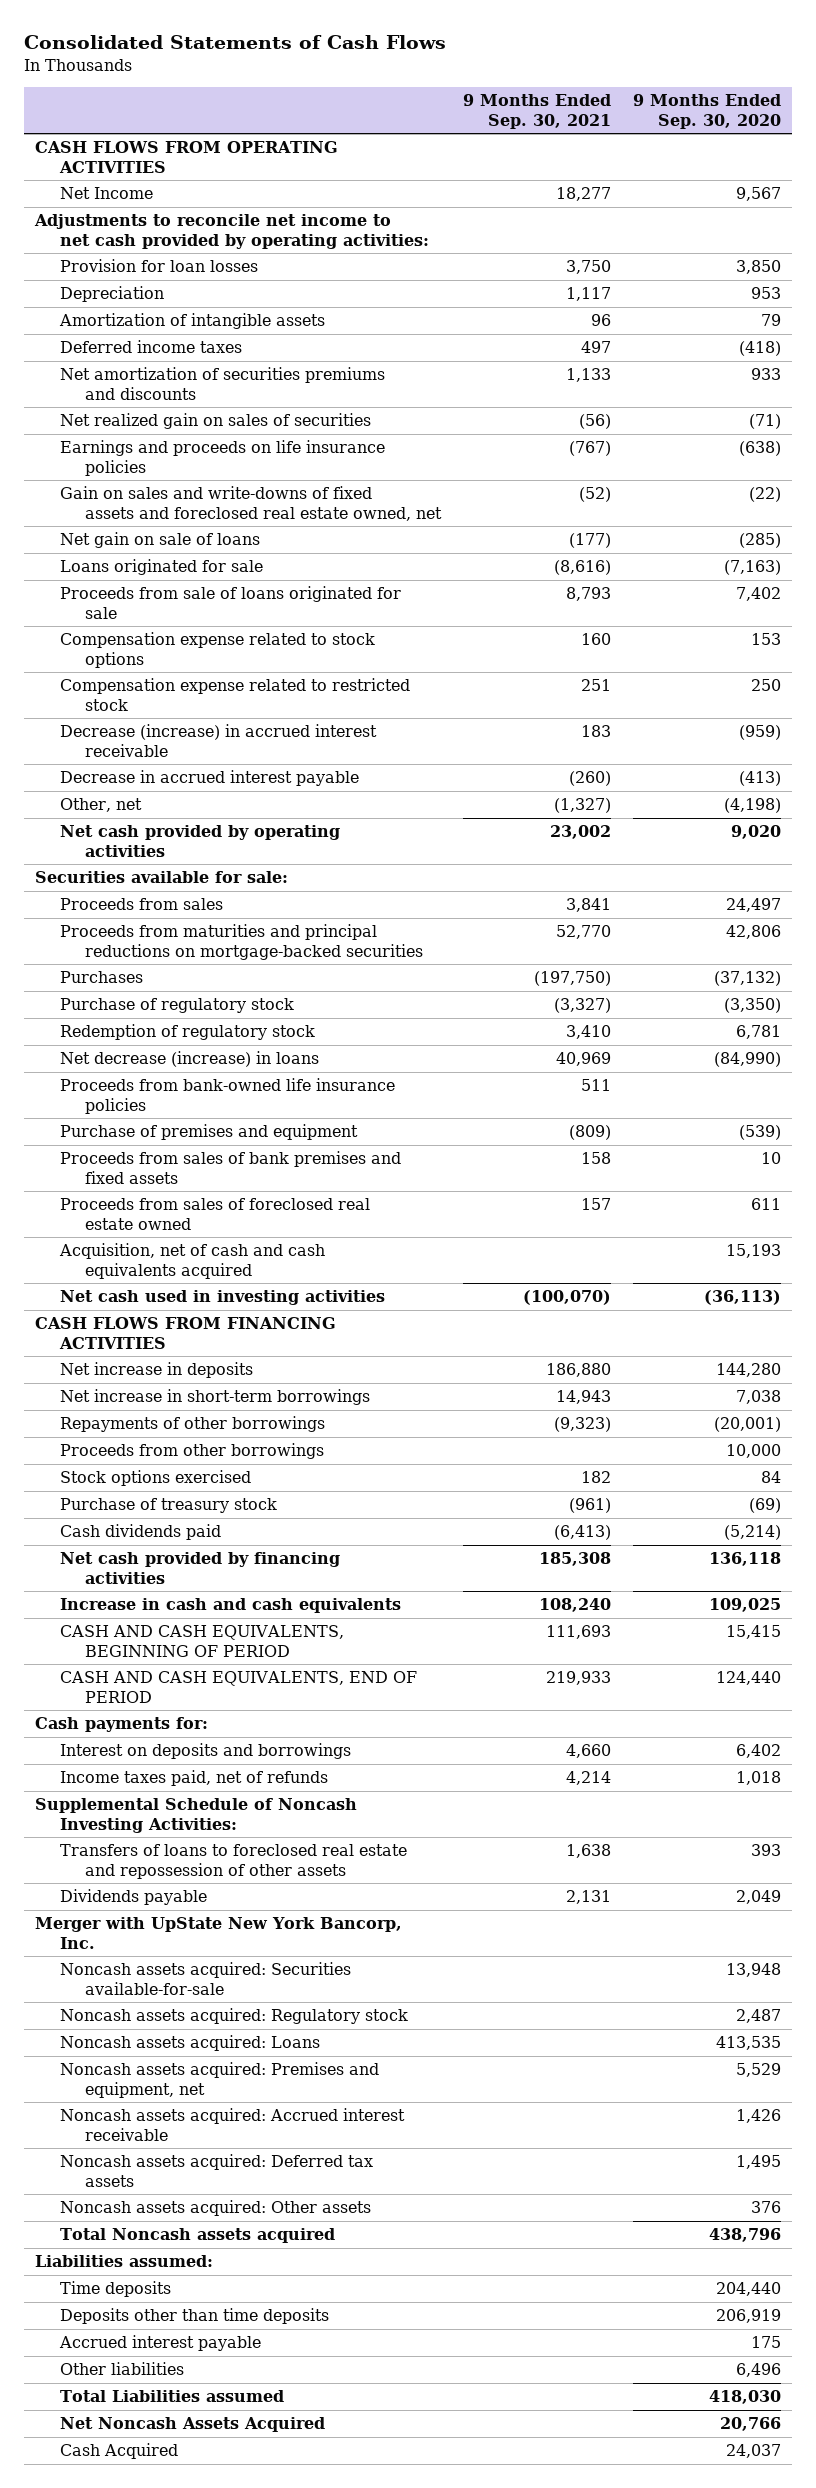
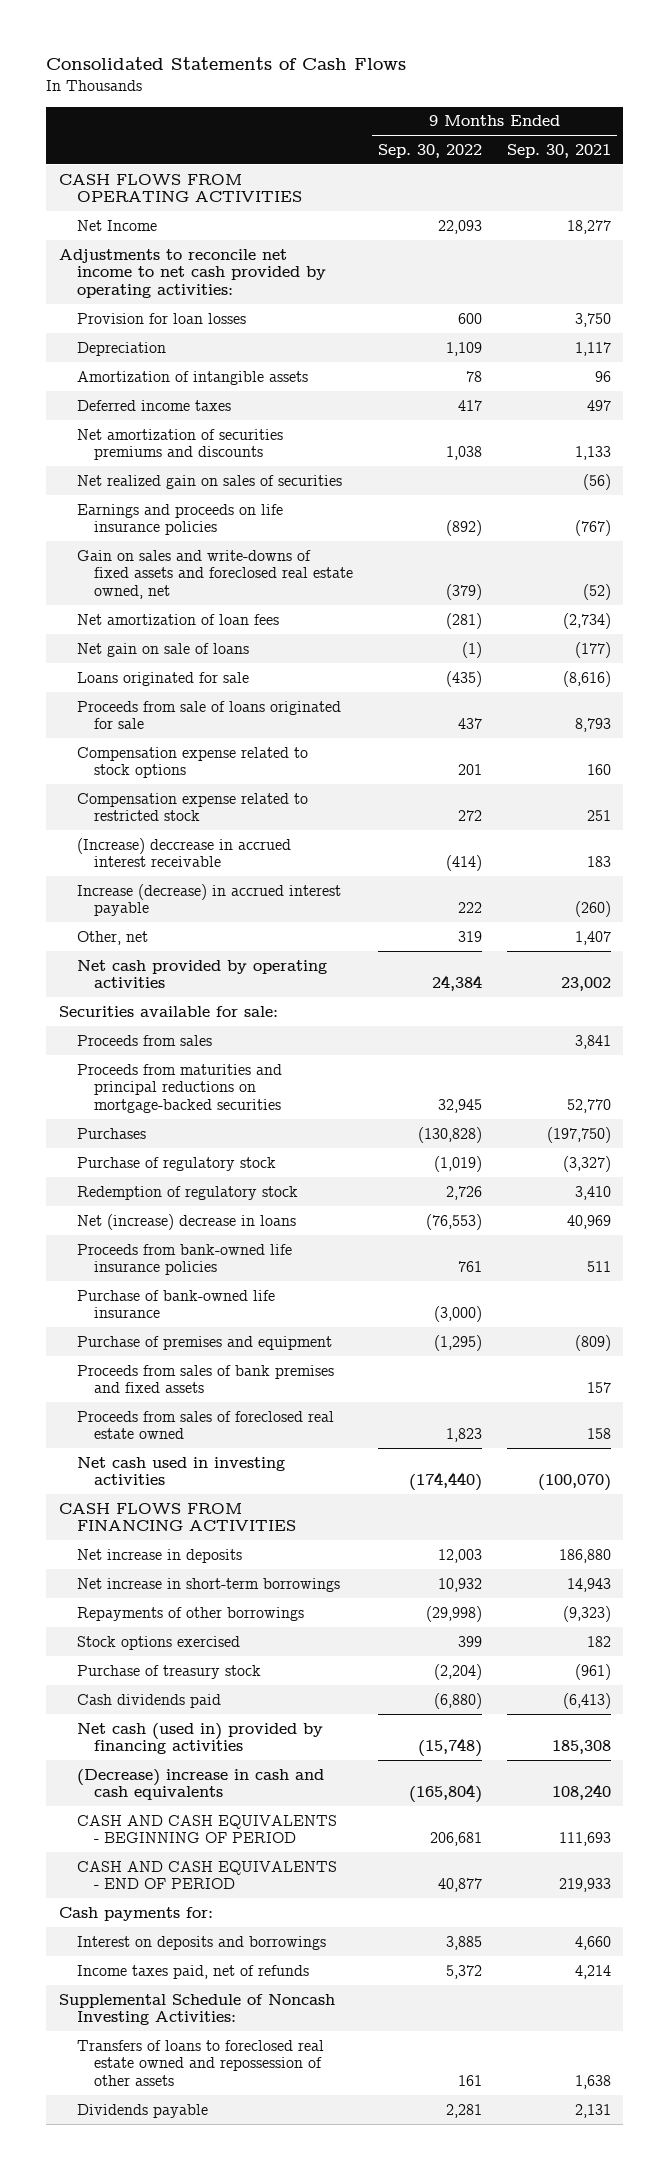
[633,94,782,129] 9 Months Ended Sep. 30, 2020 -> none
none -> [378,143,483,158] Sep. 30, 2022
none -> [76,613,279,625] Net amortization of loan fees
[60,724,378,757] Decrease (increase) in accrued interest receivable -> [76,837,291,868] (Increase) deccrease in accrued interest receivable
[60,770,360,787] Decrease in accrued interest payable -> [76,883,341,917] Increase (decrease) in accrued interest payable
[554,798,612,814] (1,327) -> [574,930,611,945] 1,407
[60,1051,320,1068] Net decrease (increase) in loans -> [76,1213,296,1230] Net (increase) decrease in loans
none -> [76,1289,275,1319] Purchase of bank-owned life insurance
[59,1243,326,1279] Acquisition, net of cash and cash equivalents acquired -> none
[581,1152,612,1165] 158 -> [586,1382,611,1394] 157
[581,1198,612,1211] 157 -> [586,1428,611,1440] 158
[60,1443,325,1460] Proceeds from other borrowings -> none
[60,1552,341,1584] Net cash provided by financing activities -> [76,1722,323,1755] Net cash (used in) provided by financing activities
[60,1598,402,1614] Increase in cash and cash equivalents -> [76,1768,324,1801] (Decrease) increase in cash and cash equivalents
[60,1625,345,1657] CASH AND CASH EQUIVALENTS, BEGINNING OF PERIOD -> [76,1814,337,1844] CASH AND CASH EQUIVALENTS - BEGINNING OF PERIOD
[60,1671,418,1703] CASH AND CASH EQUIVALENTS, END OF PERIOD -> [76,1860,337,1890] CASH AND CASH EQUIVALENTS - END OF PERIOD
[60,1844,408,1879] Transfers of loans to foreclosed real estate and repossession of other assets -> [76,2039,324,2087] Transfers of loans to foreclosed real estate owned and repossession of other assets
[34,1917,402,1949] Merger with UpState New York Bancorp, Inc. -> none
[60,1962,352,1995] Noncash assets acquired: Securities available-for-sale -> none
[60,2008,409,2025] Noncash assets acquired: Regulatory stock -> none
[60,2035,321,2052] Noncash assets acquired: Loans -> none
[60,2062,380,2098] Noncash assets acquired: Premises and equipment, net -> none
[60,2108,406,2141] Noncash assets acquired: Accrued interest receivable -> none
[60,2154,374,2187] Noncash assets acquired: Deferred tax assets -> none
[60,2200,372,2217] Noncash assets acquired: Other assets -> none
[60,2228,336,2244] Total Noncash assets acquired -> none
[34,2255,213,2268] Liabilities assumed: -> none
[60,2281,172,2298] Time deposits -> none
[60,2308,330,2325] Deposits other than time deposits -> none
[59,2335,262,2352] Accrued interest payable -> none
[60,2362,185,2376] Other liabilities -> none
[60,2390,285,2403] Total Liabilities assumed -> none
[60,2417,326,2433] Net Noncash Assets Acquired -> none
[60,2443,179,2460] Cash Acquired -> none

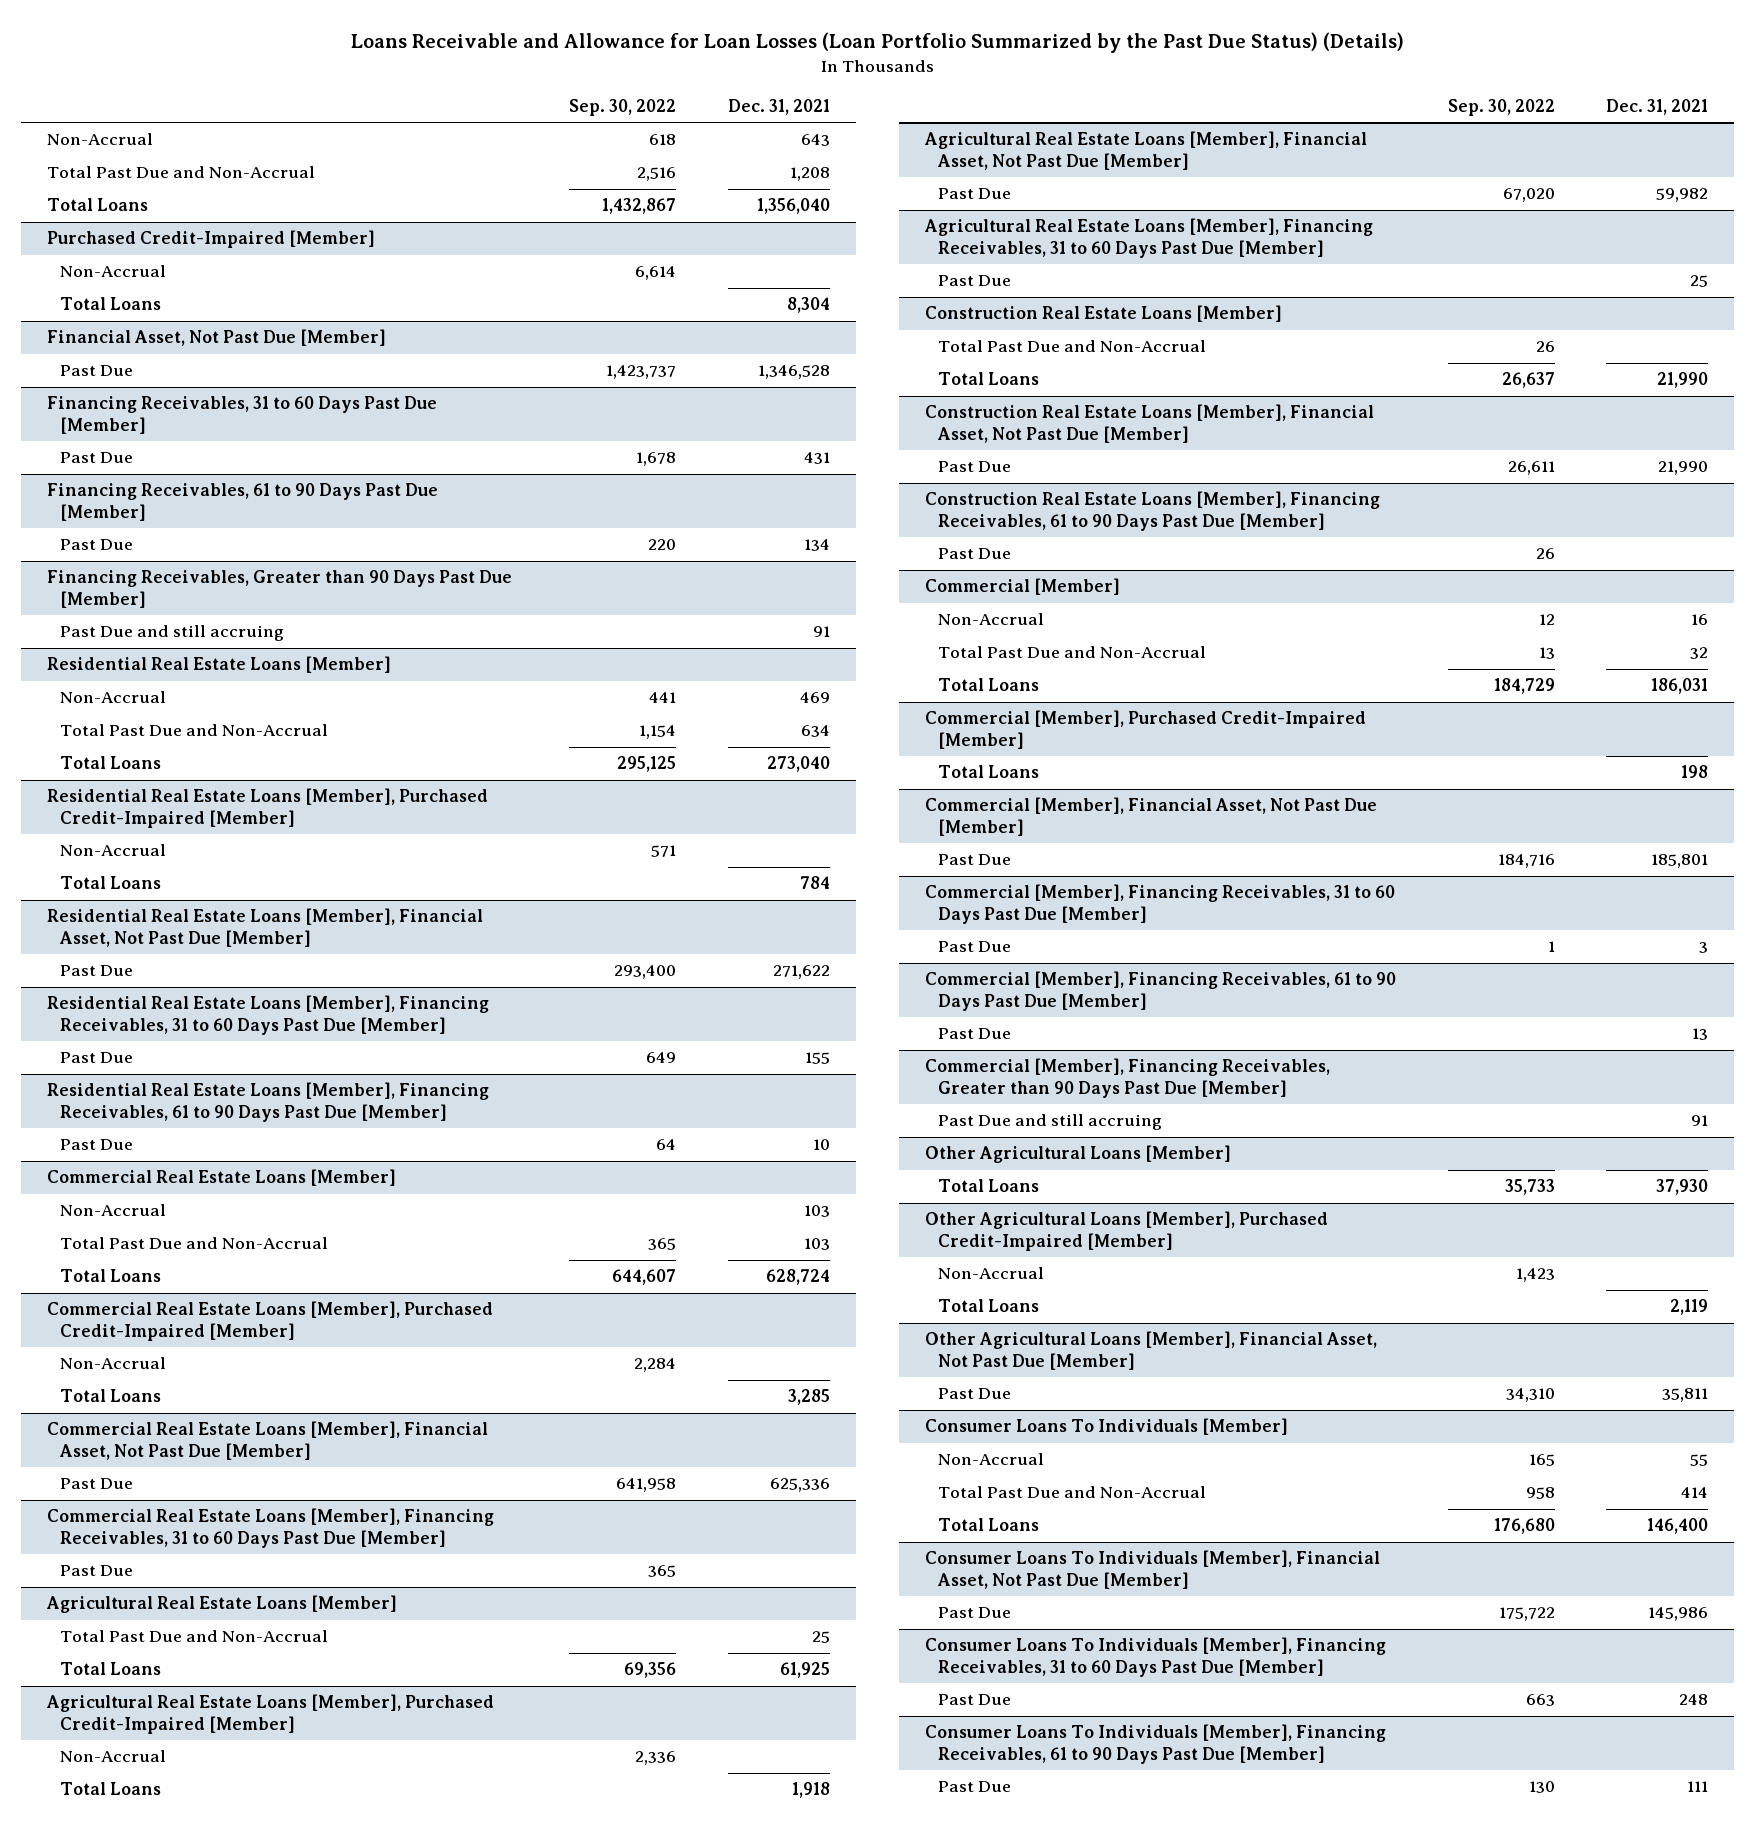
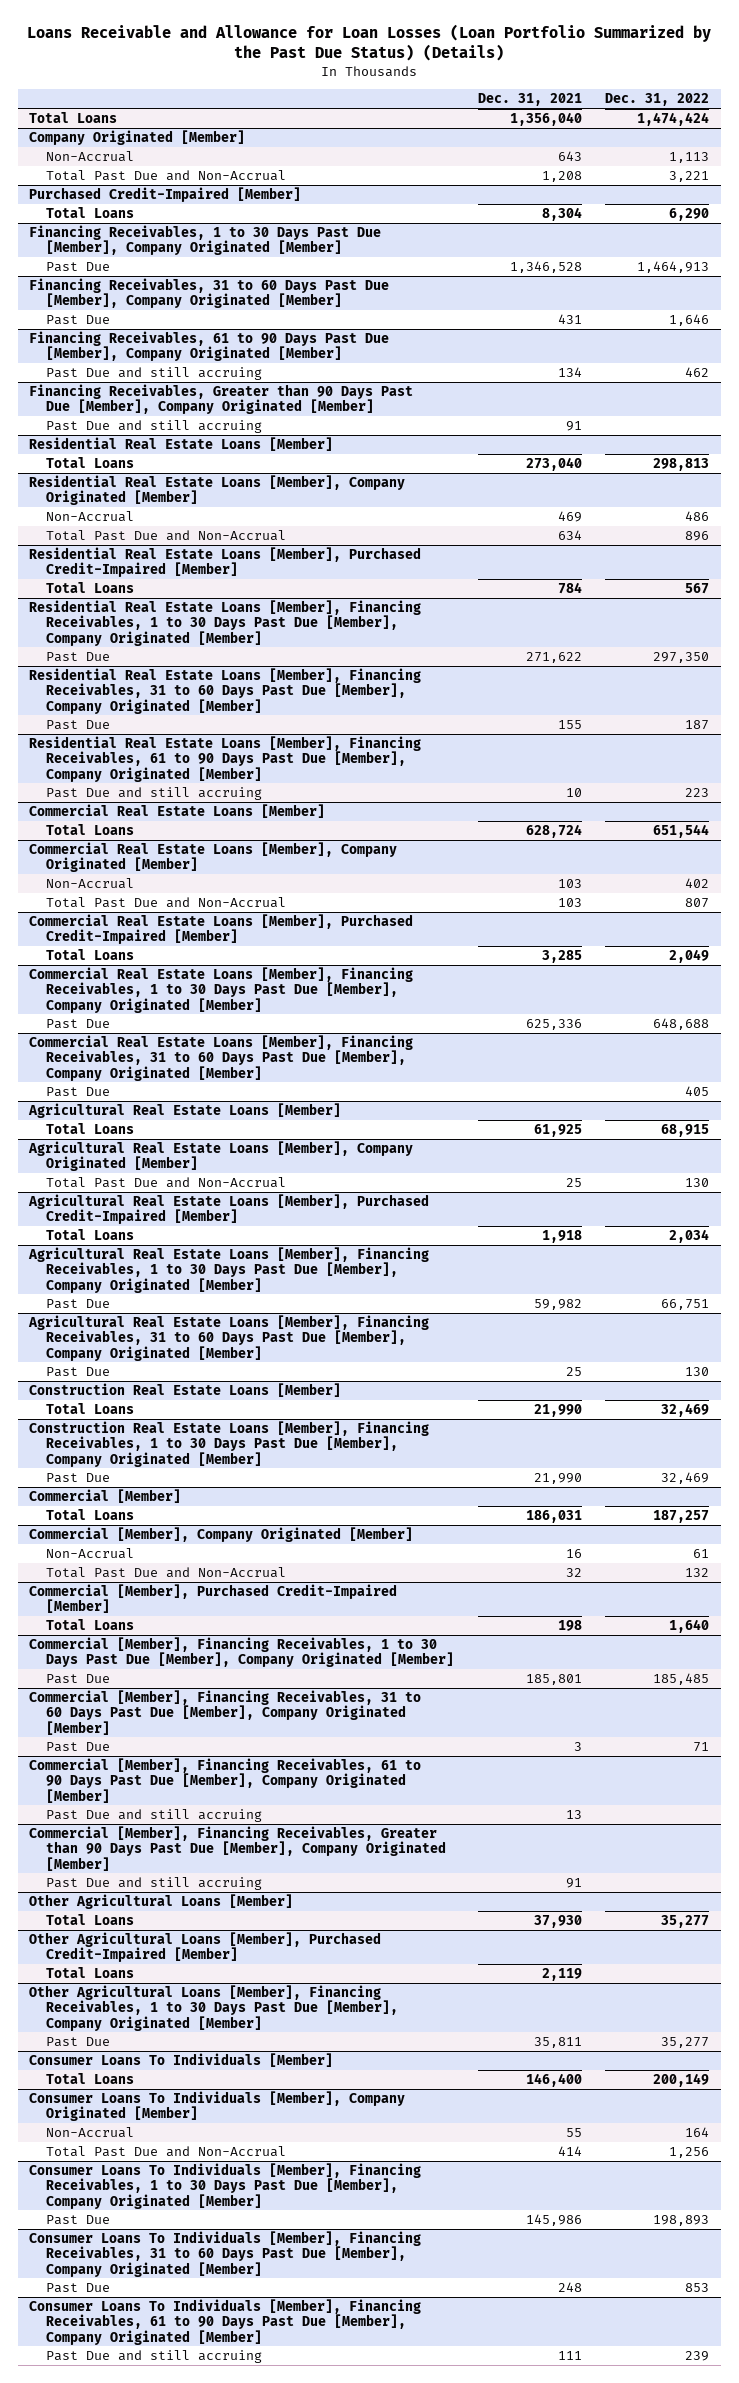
[569,98,677,116] Sep. 30, 2022 -> none
none -> [605,93,710,107] Dec. 31, 2022
[46,198,148,212] Total Loans -> [29,111,118,123] Total Loans
none -> [29,129,246,145] Company Originated [Member]
[60,265,167,278] Non-Accrual -> none
[46,329,386,347] Financial Asset, Not Past Due [Member] -> none
none -> [29,224,382,256] Financing Receivables, 1 to 30 Days Past Due [Member], Company Originated [Member]
[46,396,437,434] Financing Receivables, 31 to 60 Days Past Due [Member] -> [29,277,390,309] Financing Receivables, 31 to 60 Days Past Due [Member], Company Originated [Member]
[46,483,438,521] Financing Receivables, 61 to 90 Days Past Due [Member] -> [29,330,390,362] Financing Receivables, 61 to 90 Days Past Due [Member], Company Originated [Member]
[60,539,134,551] Past Due -> [45,366,262,380] Past Due and still accruing
[46,570,512,608] Financing Receivables, Greater than 90 Days Past Due [Member] -> [29,383,414,415] Financing Receivables, Greater than 90 Days Past Due [Member], Company Originated [Member]
[60,756,162,770] Total Loans -> [45,456,134,468] Total Loans
none -> [29,474,406,506] Residential Real Estate Loans [Member], Company Originated [Member]
[60,844,167,857] Non-Accrual -> none
[46,908,483,947] Residential Real Estate Loans [Member], Financial Asset, Not Past Due [Member] -> none
none -> [29,599,422,646] Residential Real Estate Loans [Member], Financing Receivables, 1 to 30 Days Past Due [Member], Company Originated [Member]
[46,995,489,1035] Residential Real Estate Loans [Member], Financing Receivables, 31 to 60 Days Past Due [Member] -> [29,667,422,714] Residential Real Estate Loans [Member], Financing Receivables, 31 to 60 Days Past Due [Member], Company Originated [Member]
[60,1139,134,1151] Past Due -> none
[46,1082,489,1122] Residential Real Estate Loans [Member], Financing Receivables, 61 to 90 Days Past Due [Member] -> [29,735,422,782] Residential Real Estate Loans [Member], Financing Receivables, 61 to 90 Days Past Due [Member], Company Originated [Member]
none -> [45,786,262,800] Past Due and still accruing
[60,1269,162,1283] Total Loans -> [45,823,134,835] Total Loans
none -> [29,841,398,873] Commercial Real Estate Loans [Member], Company Originated [Member]
[60,1357,167,1370] Non-Accrual -> none
[46,1421,488,1460] Commercial Real Estate Loans [Member], Financial Asset, Not Past Due [Member] -> none
none -> [29,966,414,1013] Commercial Real Estate Loans [Member], Financing Receivables, 1 to 30 Days Past Due [Member], Company Originated [Member]
[46,1508,494,1548] Commercial Real Estate Loans [Member], Financing Receivables, 31 to 60 Days Past Due [Member] -> [29,1034,414,1081] Commercial Real Estate Loans [Member], Financing Receivables, 31 to 60 Days Past Due [Member], Company Originated [Member]
[60,1630,329,1643] Total Past Due and Non-Accrual -> none
none -> [28,1140,414,1172] Agricultural Real Estate Loans [Member], Company Originated [Member]
none -> [45,1176,286,1188] Total Past Due and Non-Accrual
[60,1750,167,1763] Non-Accrual -> none
[924,131,1368,170] Agricultural Real Estate Loans [Member], Financial Asset, Not Past Due [Member] -> none
none -> [28,1246,430,1293] Agricultural Real Estate Loans [Member], Financing Receivables, 1 to 30 Days Past Due [Member], Company Originated [Member]
[924,218,1374,258] Agricultural Real Estate Loans [Member], Financing Receivables, 31 to 60 Days Past Due [Member] -> [28,1314,430,1361] Agricultural Real Estate Loans [Member], Financing Receivables, 31 to 60 Days Past Due [Member], Company Originated [Member]
[938,340,1207,353] Total Past Due and Non-Accrual -> none
[925,404,1375,443] Construction Real Estate Loans [Member], Financial Asset, Not Past Due [Member] -> none
none -> [29,1420,430,1467] Construction Real Estate Loans [Member], Financing Receivables, 1 to 30 Days Past Due [Member], Company Originated [Member]
[925,491,1381,531] Construction Real Estate Loans [Member], Financing Receivables, 61 to 90 Days Past Due [Member] -> none
[938,548,1012,560] Past Due -> none
[938,678,1040,692] Total Loans -> [45,1508,134,1520] Total Loans
none -> [29,1526,414,1542] Commercial [Member], Company Originated [Member]
[925,797,1378,836] Commercial [Member], Financial Asset, Not Past Due [Member] -> none
none -> [29,1636,454,1668] Commercial [Member], Financing Receivables, 1 to 30 Days Past Due [Member], Company Originated [Member]
[925,884,1396,924] Commercial [Member], Financing Receivables, 31 to 60 Days Past Due [Member] -> [29,1689,422,1735] Commercial [Member], Financing Receivables, 31 to 60 Days Past Due [Member], Company Originated [Member]
[938,1028,1012,1040] Past Due -> none
[925,971,1397,1011] Commercial [Member], Financing Receivables, 61 to 90 Days Past Due [Member] -> [29,1757,422,1803] Commercial [Member], Financing Receivables, 61 to 90 Days Past Due [Member], Company Originated [Member]
none -> [45,1808,262,1822] Past Due and still accruing
[925,1058,1331,1098] Commercial [Member], Financing Receivables, Greater than 90 Days Past Due [Member] -> [29,1825,446,1871] Commercial [Member], Financing Receivables, Greater than 90 Days Past Due [Member], Company Originated [Member]
[938,1267,1045,1280] Non-Accrual -> none
[925,1331,1378,1370] Other Agricultural Loans [Member], Financial Asset, Not Past Due [Member] -> none
none -> [29,1984,398,2031] Other Agricultural Loans [Member], Financing Receivables, 1 to 30 Days Past Due [Member], Company Originated [Member]
[938,1518,1040,1532] Total Loans -> [45,2072,134,2084] Total Loans
none -> [29,2090,406,2122] Consumer Loans To Individuals [Member], Company Originated [Member]
[925,1550,1381,1589] Consumer Loans To Individuals [Member], Financial Asset, Not Past Due [Member] -> none
none -> [29,2162,422,2209] Consumer Loans To Individuals [Member], Financing Receivables, 1 to 30 Days Past Due [Member], Company Originated [Member]
[925,1637,1387,1677] Consumer Loans To Individuals [Member], Financing Receivables, 31 to 60 Days Past Due [Member] -> [29,2230,422,2277] Consumer Loans To Individuals [Member], Financing Receivables, 31 to 60 Days Past Due [Member], Company Originated [Member]
[925,1724,1387,1764] Consumer Loans To Individuals [Member], Financing Receivables, 61 to 90 Days Past Due [Member] -> [29,2298,422,2345] Consumer Loans To Individuals [Member], Financing Receivables, 61 to 90 Days Past Due [Member], Company Originated [Member]
[938,1781,1012,1793] Past Due -> [45,2349,262,2363] Past Due and still accruing

